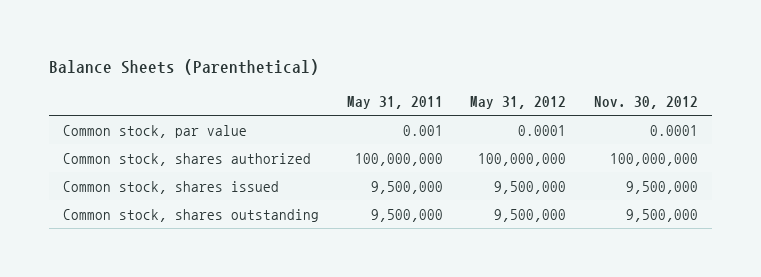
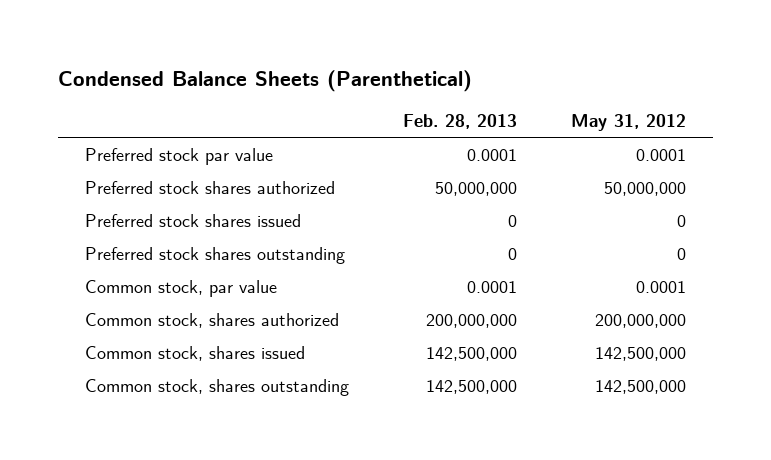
[49,58,320,75] Balance Sheets (Parenthetical) -> [57,70,472,93] Condensed Balance Sheets (Parenthetical)
[346,95,443,109] May 31, 2011 -> none
[593,95,698,109] Nov. 30, 2012 -> none
none -> [402,114,517,130] Feb. 28, 2013
none -> [84,147,273,165] Preferred stock par value
none -> [84,180,335,194] Preferred stock shares authorized
none -> [84,213,301,227] Preferred stock shares issued
none -> [84,246,345,264] Preferred stock shares outstanding
[478,152,567,166] 100,000,000 -> [594,313,686,328] 200,000,000
[494,180,567,194] 9,500,000 -> [594,346,686,361] 142,500,000
[494,208,567,222] 9,500,000 -> [594,379,686,394] 142,500,000

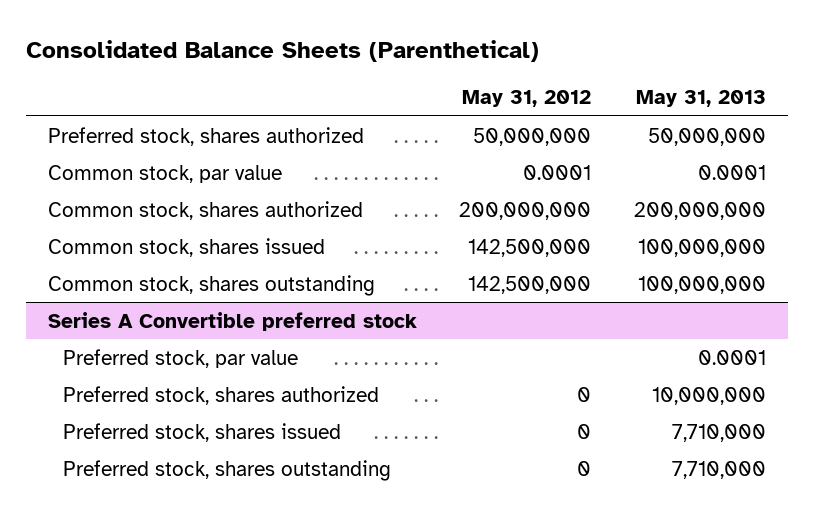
[57,70,472,93] Condensed Balance Sheets (Parenthetical) -> [26,39,540,62] Consolidated Balance Sheets (Parenthetical)
[402,114,517,130] Feb. 28, 2013 -> none
none -> [636,89,767,107] May 31, 2013
[84,147,273,165] Preferred stock par value -> none
[84,213,301,227] Preferred stock shares issued -> none
[84,246,345,264] Preferred stock shares outstanding -> none
[84,180,335,194] Preferred stock shares authorized -> [47,126,364,146] Preferred stock, shares authorized
none -> [47,311,417,331] Series A Convertible preferred stock
none -> [62,348,298,368] Preferred stock, par value
none -> [62,385,379,405] Preferred stock, shares authorized
none -> [62,422,341,442] Preferred stock, shares issued
none -> [62,459,391,481] Preferred stock, shares outstanding

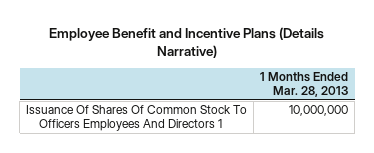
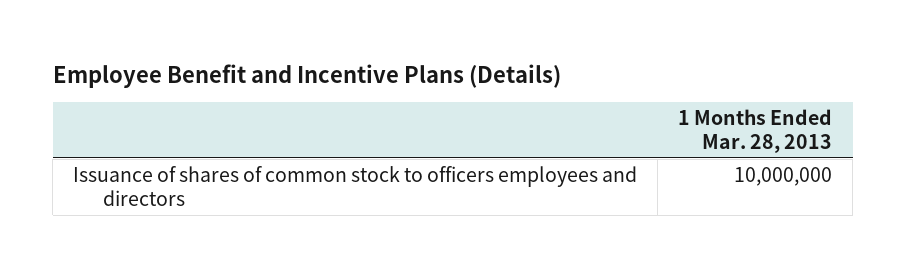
[49,26,325,59] Employee Benefit and Incentive Plans (Details Narrative) -> [52,63,561,88] Employee Benefit and Incentive Plans (Details)
[26,105,248,132] Issuance Of Shares Of Common Stock To Officers Employees And Directors 1 -> [73,165,638,207] Issuance of shares of common stock to officers employees and directors

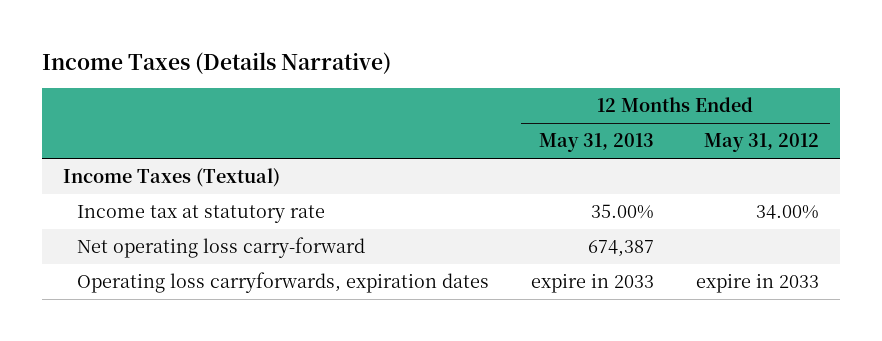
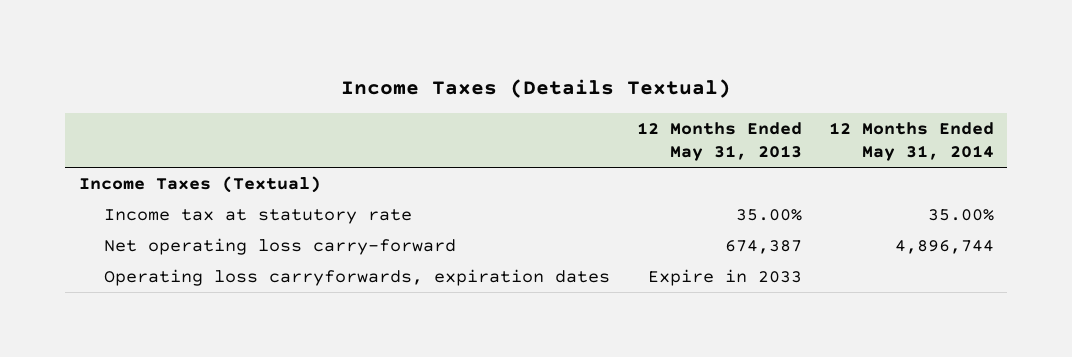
[41,52,391,75] Income Taxes (Details Narrative) -> [341,79,732,99] Income Taxes (Details Textual)
[704,133,820,153] May 31, 2012 -> none
none -> [828,121,994,162] 12 Months Ended May 31, 2014
[531,273,655,294] expire in 2033 -> [648,269,803,287] Expire in 2033

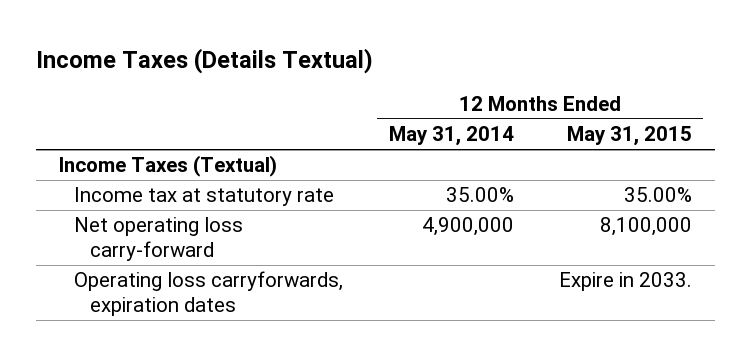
[637,121,803,162] 12 Months Ended May 31, 2013 -> none
none -> [566,126,692,147] May 31, 2015
[894,240,994,255] 4,896,744 -> [421,217,514,237] 4,900,000

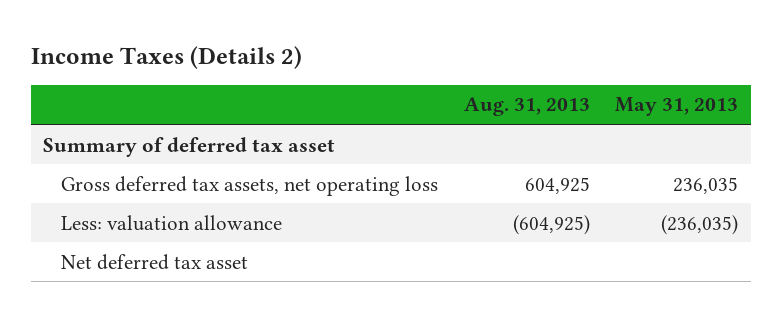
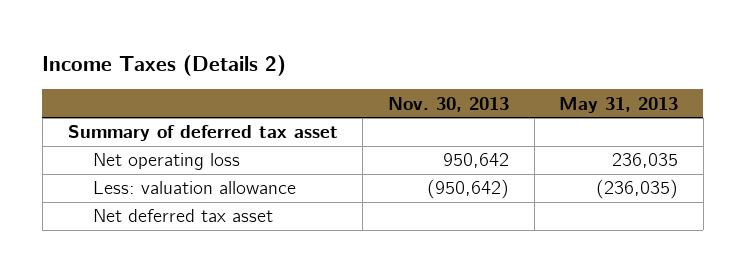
[463,97,590,117] Aug. 31, 2013 -> none
none -> [387,96,509,112] Nov. 30, 2013
[61,175,439,196] Gross deferred tax assets, net operating loss -> [93,153,241,171] Net operating loss

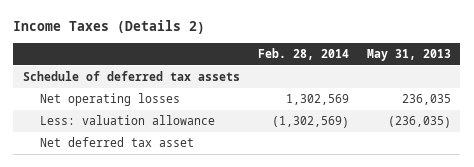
[387,96,509,112] Nov. 30, 2013 -> none
none -> [257,47,349,60] Feb. 28, 2014
[67,125,338,142] Summary of deferred tax asset -> [22,71,240,82] Schedule of deferred tax assets
[93,153,241,171] Net operating loss -> [39,93,180,107] Net operating losses

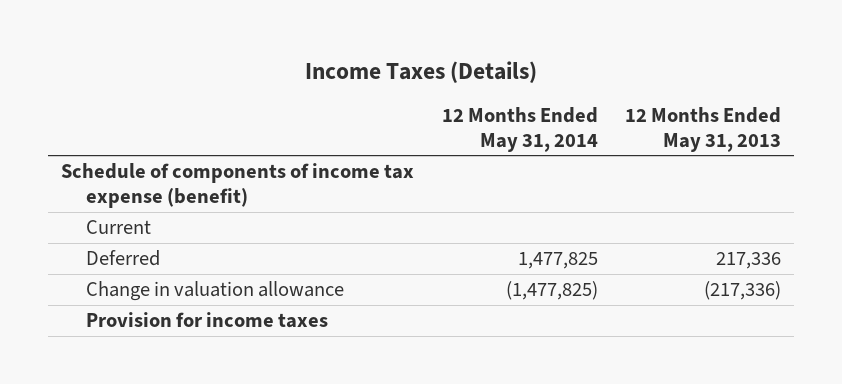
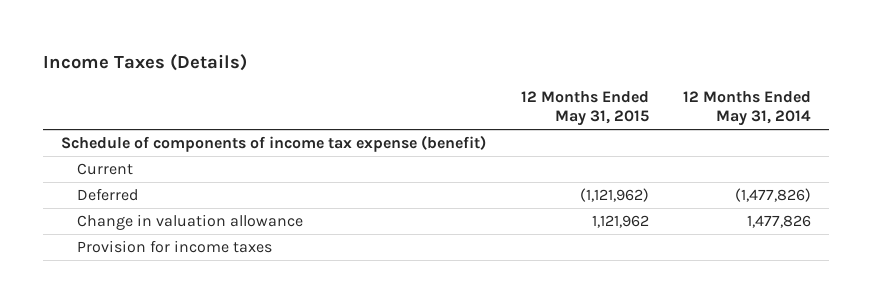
[624,106,781,152] 12 Months Ended May 31, 2013 -> none
none -> [520,90,649,127] 12 Months Ended May 31, 2015
[517,252,598,270] 1,477,825 -> [735,187,812,202] (1,477,826)
[505,281,598,301] (1,477,825) -> [747,214,812,228] 1,477,826

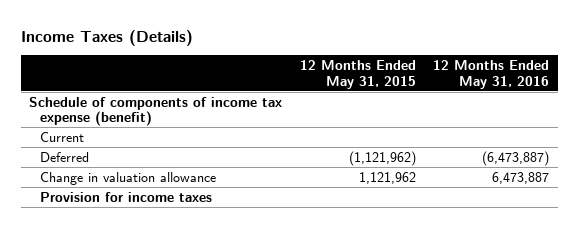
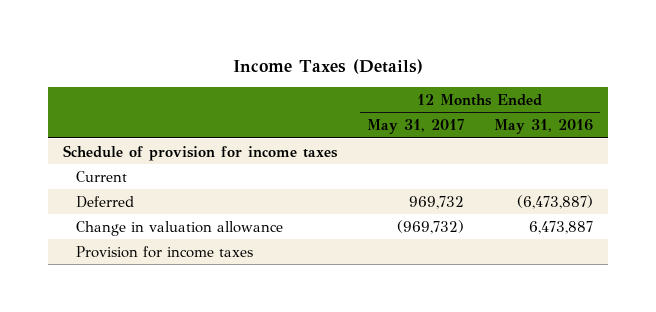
[299,59,416,89] 12 Months Ended May 31, 2015 -> none
none -> [367,119,465,135] May 31, 2017
[29,96,283,127] Schedule of components of income tax expense (benefit) -> [63,144,339,161] Schedule of provision for income taxes

